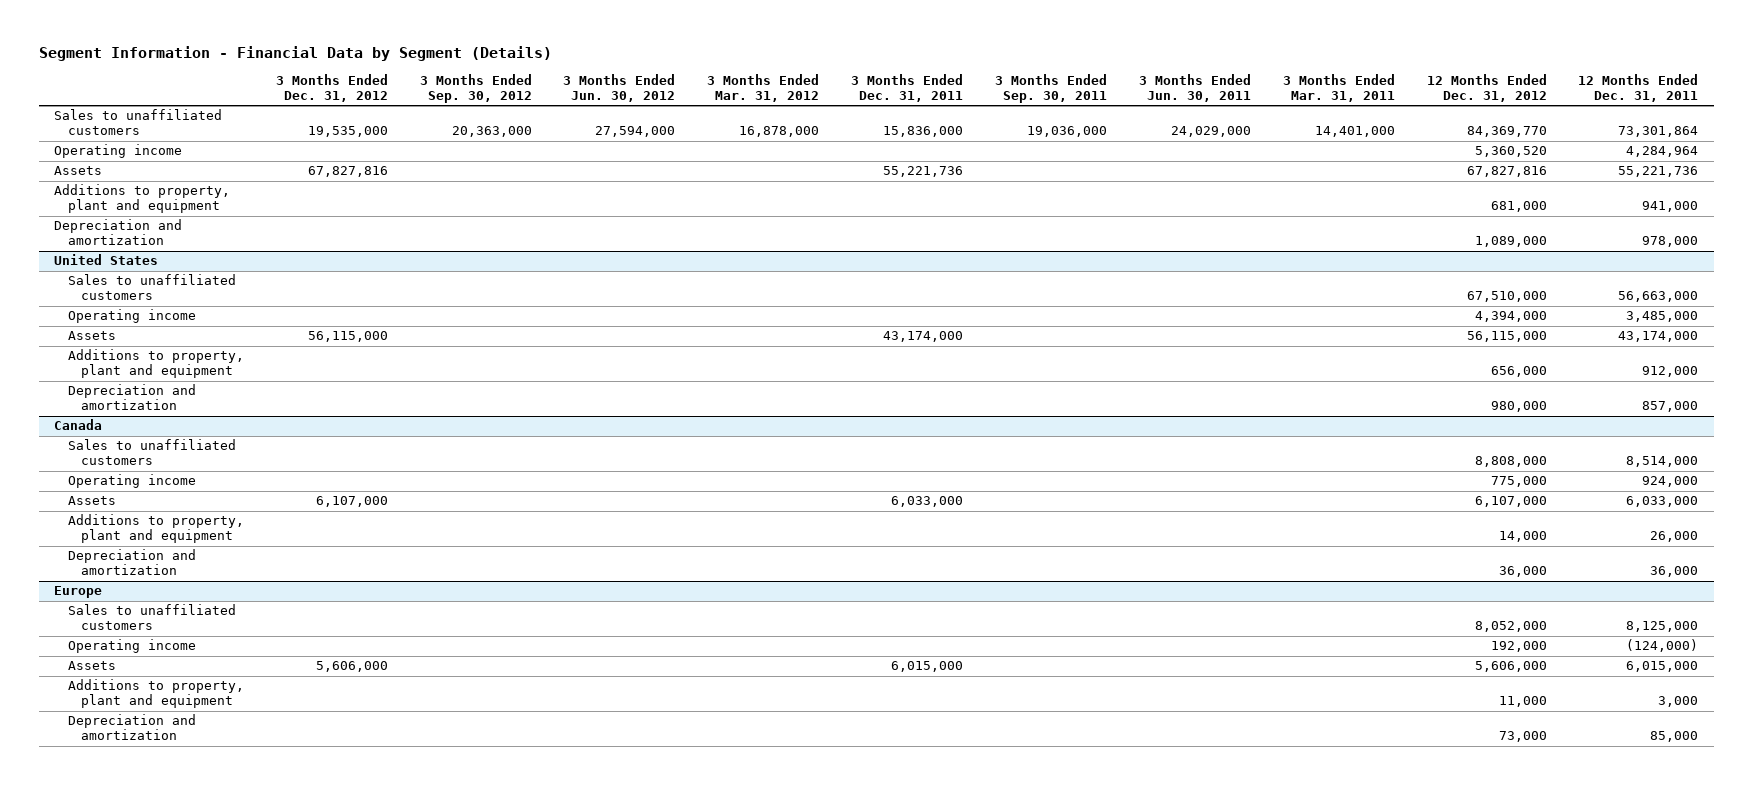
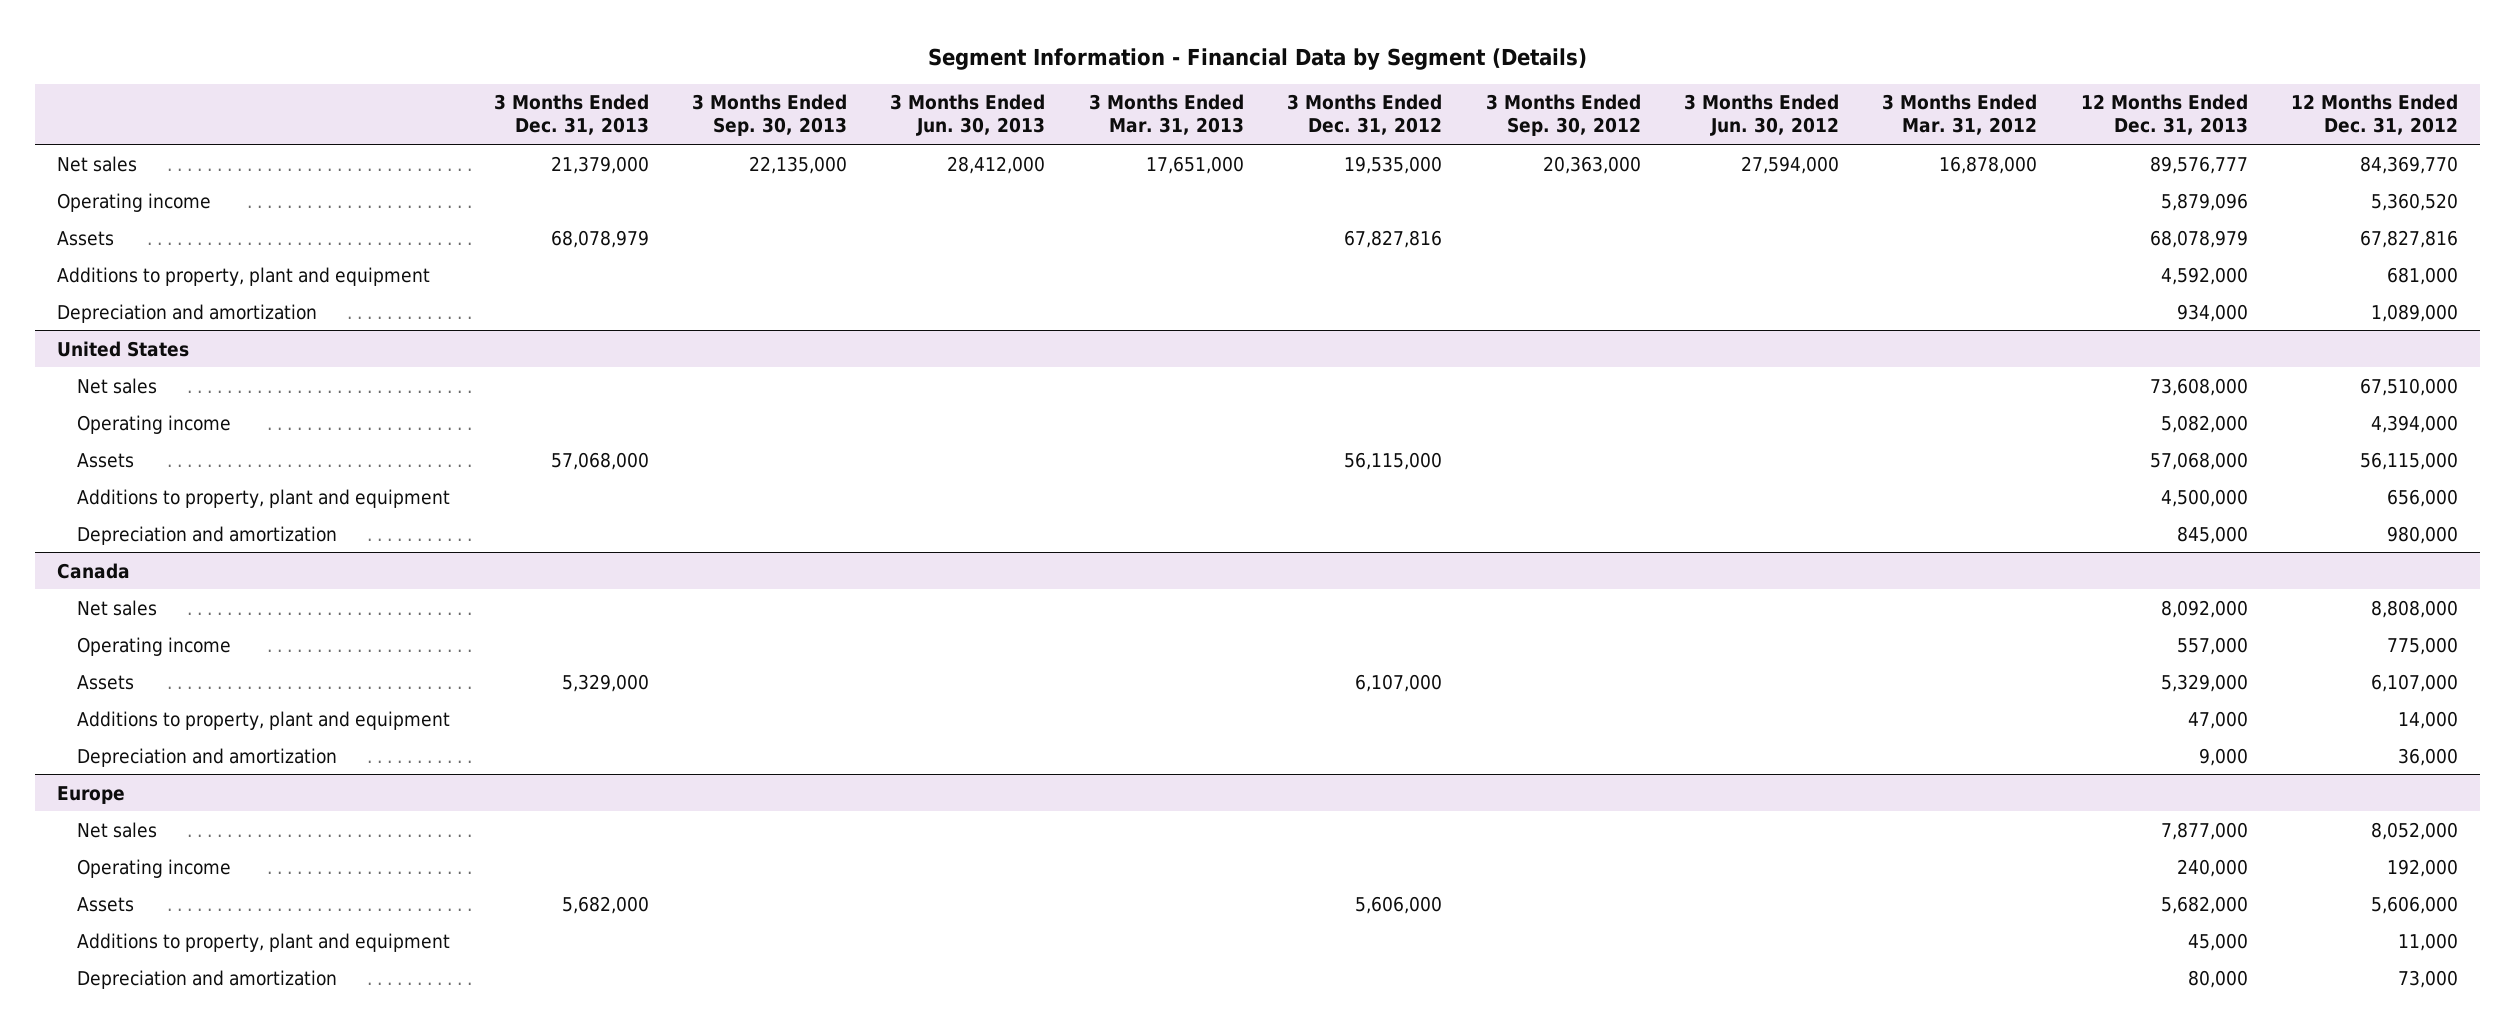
[851,74,964,103] 3 Months Ended Dec. 31, 2011 -> none
[994,74,1107,104] 3 Months Ended Sep. 30, 2011 -> none
[1138,74,1251,103] 3 Months Ended Jun. 30, 2011 -> none
[1282,74,1395,103] 3 Months Ended Mar. 31, 2011 -> none
[1578,74,1699,103] 12 Months Ended Dec. 31, 2011 -> none
none -> [493,94,649,136] 3 Months Ended Dec. 31, 2013
none -> [691,94,847,137] 3 Months Ended Sep. 30, 2013
none -> [890,94,1046,137] 3 Months Ended Jun. 30, 2013
none -> [1088,94,1244,136] 3 Months Ended Mar. 31, 2013
none -> [2080,94,2248,136] 12 Months Ended Dec. 31, 2013
[54,109,223,136] Sales to unaffiliated customers -> [57,155,138,172] Net sales
[67,274,236,301] Sales to unaffiliated customers -> [77,377,158,394] Net sales
[67,439,236,466] Sales to unaffiliated customers -> [77,599,158,616] Net sales
[67,604,236,631] Sales to unaffiliated customers -> [77,821,158,838] Net sales

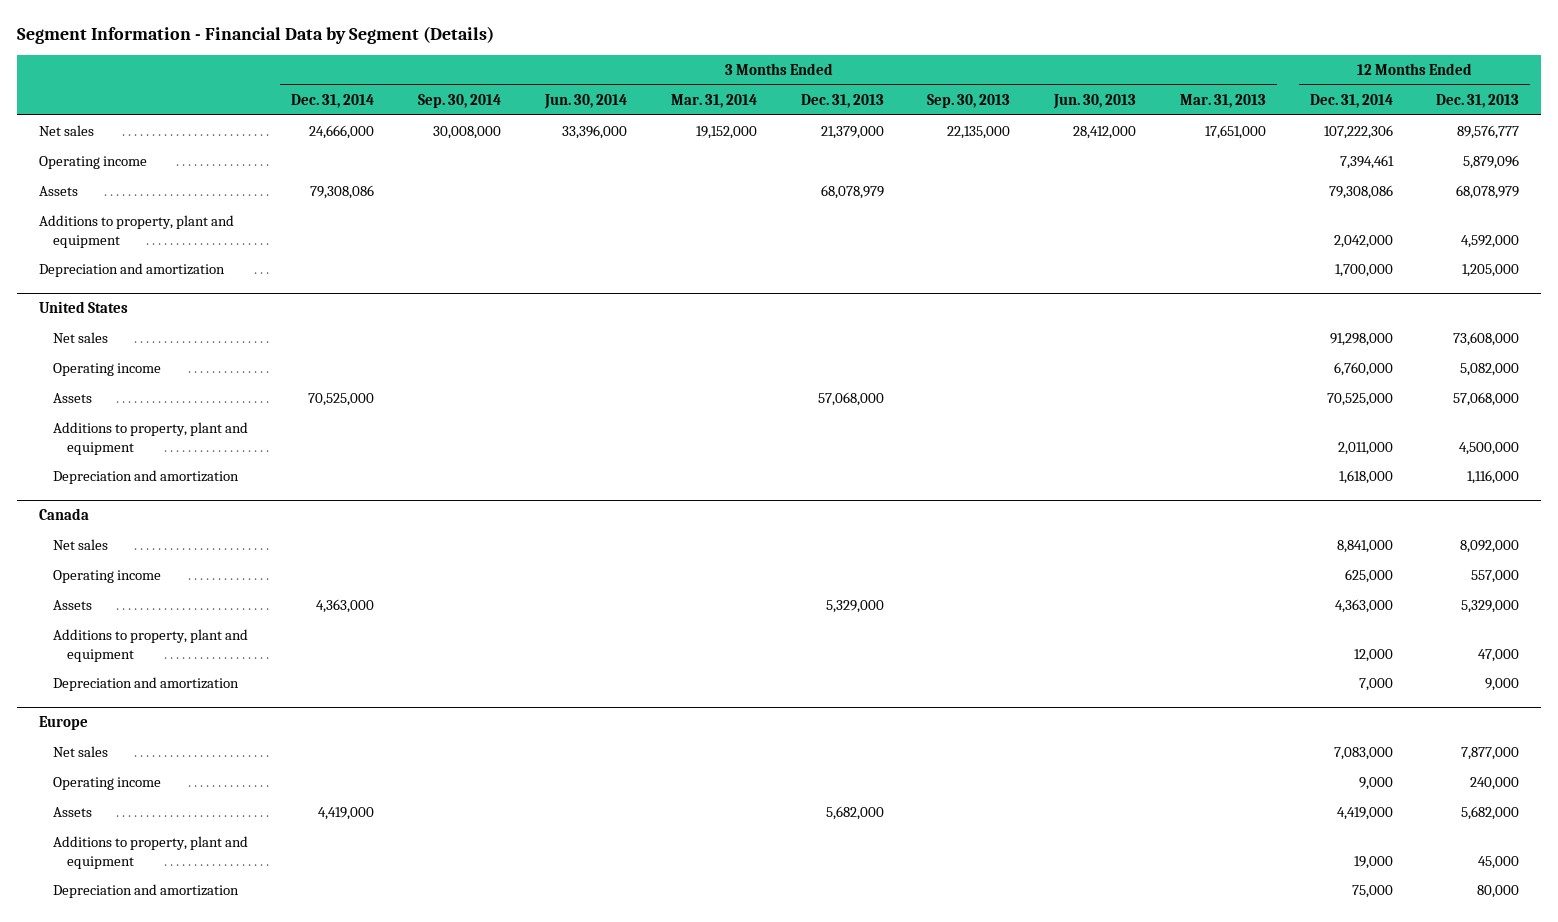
[1287,94,1443,136] 3 Months Ended Dec. 31, 2012 -> none
[1485,94,1641,137] 3 Months Ended Sep. 30, 2012 -> none
[1683,94,1839,137] 3 Months Ended Jun. 30, 2012 -> none
[1882,94,2038,136] 3 Months Ended Mar. 31, 2012 -> none
[2291,94,2459,136] 12 Months Ended Dec. 31, 2012 -> none
none -> [291,93,375,108] Dec. 31, 2014
none -> [418,93,502,108] Sep. 30, 2014
none -> [543,93,627,109] Jun. 30, 2014
none -> [670,93,757,108] Mar. 31, 2014
none -> [1309,93,1393,108] Dec. 31, 2014
[2176,303,2248,322] 934,000 -> [1462,263,1520,277] 1,205,000
[2176,525,2248,544] 845,000 -> [1467,469,1520,484] 1,116,000

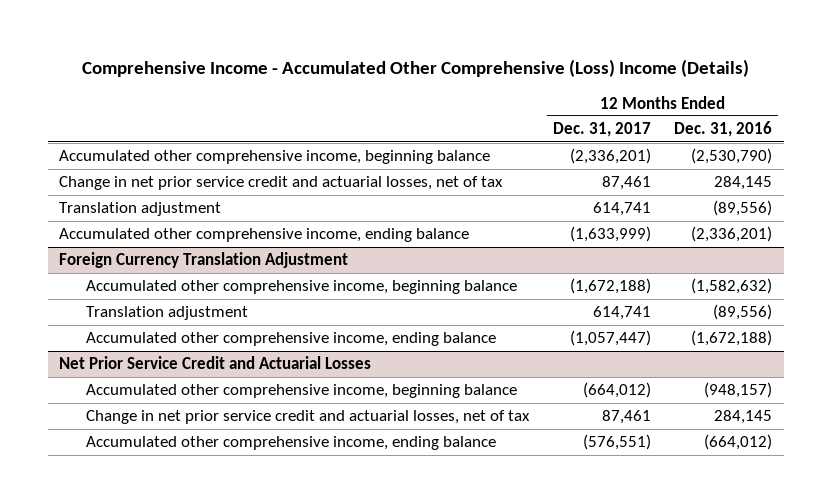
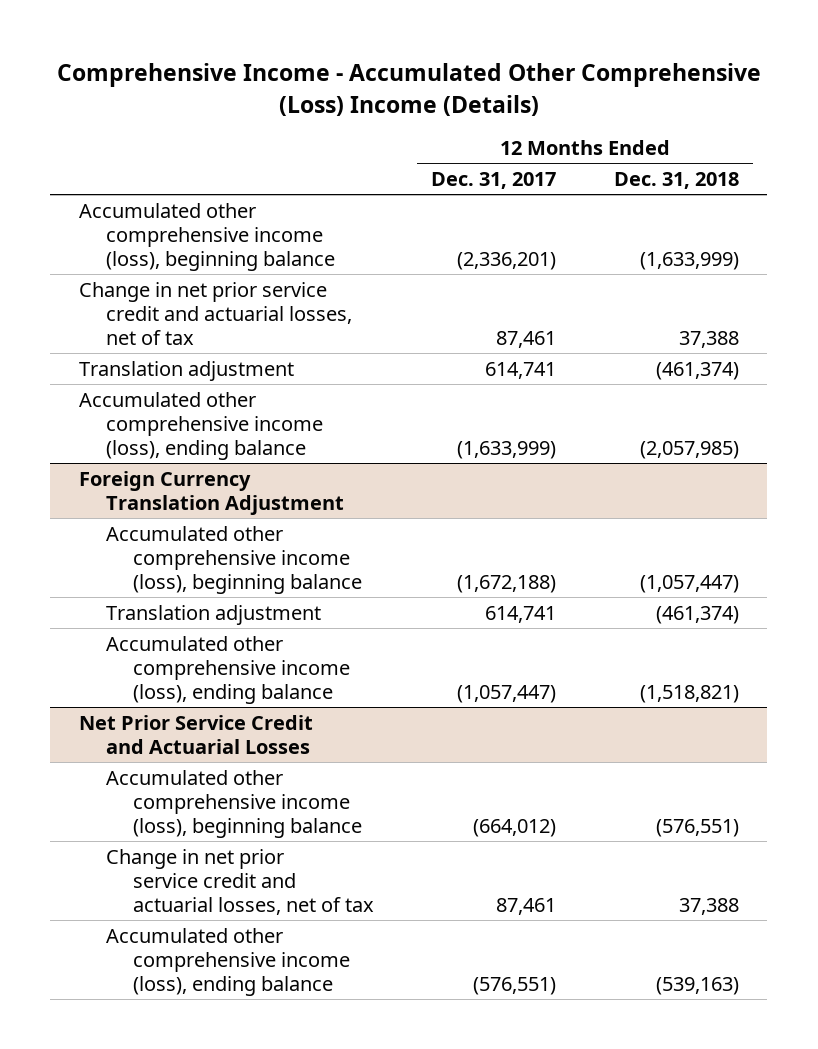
[674,121,773,138] Dec. 31, 2016 -> none
none -> [613,172,739,190] Dec. 31, 2018
[59,150,491,165] Accumulated other comprehensive income, beginning balance -> [78,202,335,271] Accumulated other comprehensive income (loss), beginning balance
[59,228,470,243] Accumulated other comprehensive income, ending balance -> [78,391,323,460] Accumulated other comprehensive income (loss), ending balance
[85,280,517,295] Accumulated other comprehensive income, beginning balance -> [105,525,362,594] Accumulated other comprehensive income (loss), beginning balance
[85,332,496,347] Accumulated other comprehensive income, ending balance -> [105,635,350,704] Accumulated other comprehensive income (loss), ending balance
[85,384,517,399] Accumulated other comprehensive income, beginning balance -> [105,769,362,838] Accumulated other comprehensive income (loss), beginning balance
[85,436,496,451] Accumulated other comprehensive income, ending balance -> [105,927,350,996] Accumulated other comprehensive income (loss), ending balance

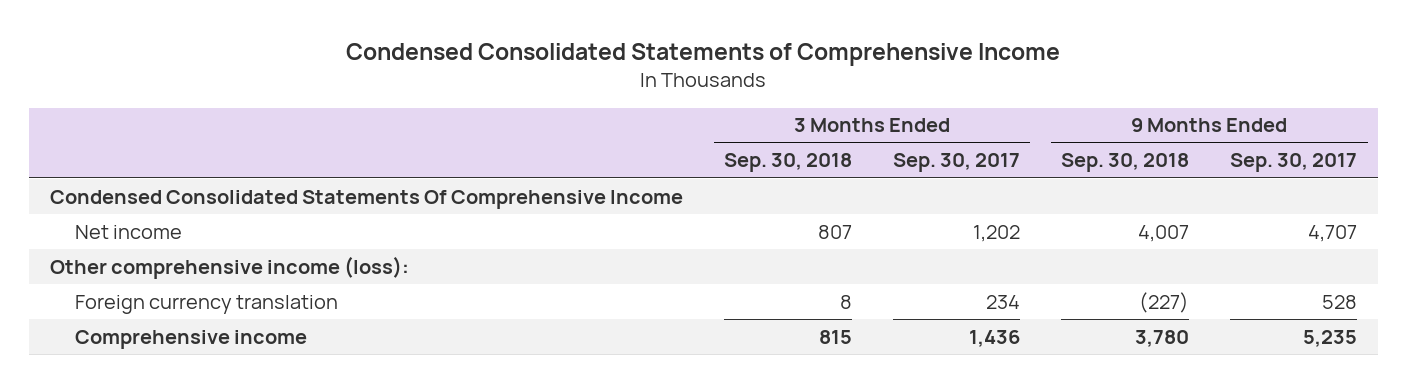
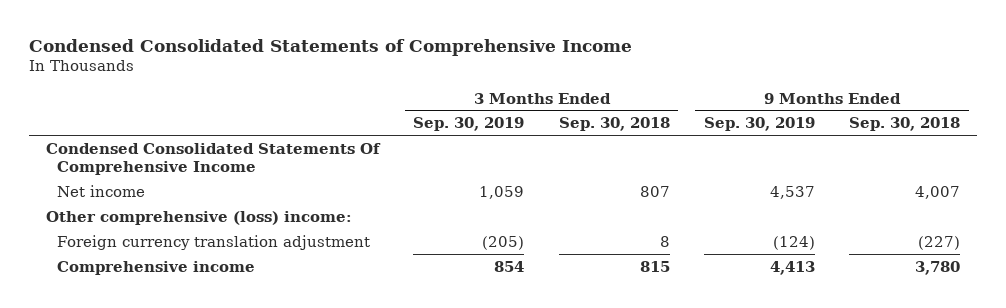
[892,153,1020,173] Sep. 30, 2017 -> none
[1230,153,1358,173] Sep. 30, 2017 -> none
none -> [413,117,525,132] Sep. 30, 2019
none -> [703,117,815,132] Sep. 30, 2019
[49,255,409,279] Other comprehensive income (loss): -> [46,210,353,225] Other comprehensive (loss) income:
[74,294,338,314] Foreign currency translation -> [57,234,371,250] Foreign currency translation adjustment

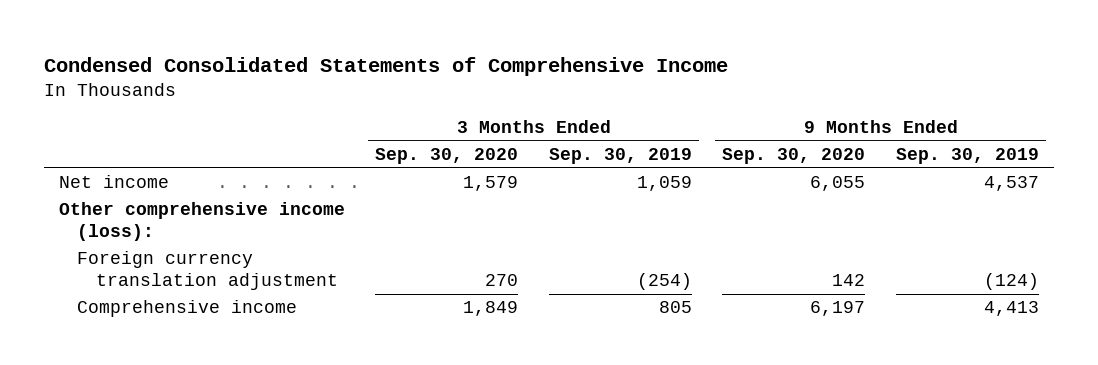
[558,117,670,132] Sep. 30, 2018 -> none
[849,117,961,132] Sep. 30, 2018 -> none
none -> [375,148,519,165] Sep. 30, 2020
none -> [722,148,866,165] Sep. 30, 2020
[46,142,382,176] Condensed Consolidated Statements Of Comprehensive Income -> none
[46,210,353,225] Other comprehensive (loss) income: -> [58,202,345,242] Other comprehensive income (loss):
[482,235,525,250] (205) -> [636,273,692,291] (254)
[494,260,525,272] 854 -> [658,301,692,314] 805

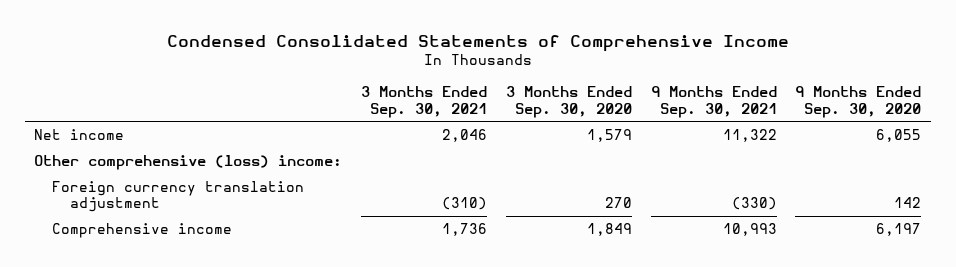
[548,148,692,165] Sep. 30, 2019 -> none
[895,148,1039,165] Sep. 30, 2019 -> none
none -> [361,86,488,118] 3 Months Ended Sep. 30, 2021
none -> [650,86,777,118] 9 Months Ended Sep. 30, 2021
[58,202,345,242] Other comprehensive income (loss): -> [34,155,343,171] Other comprehensive (loss) income:

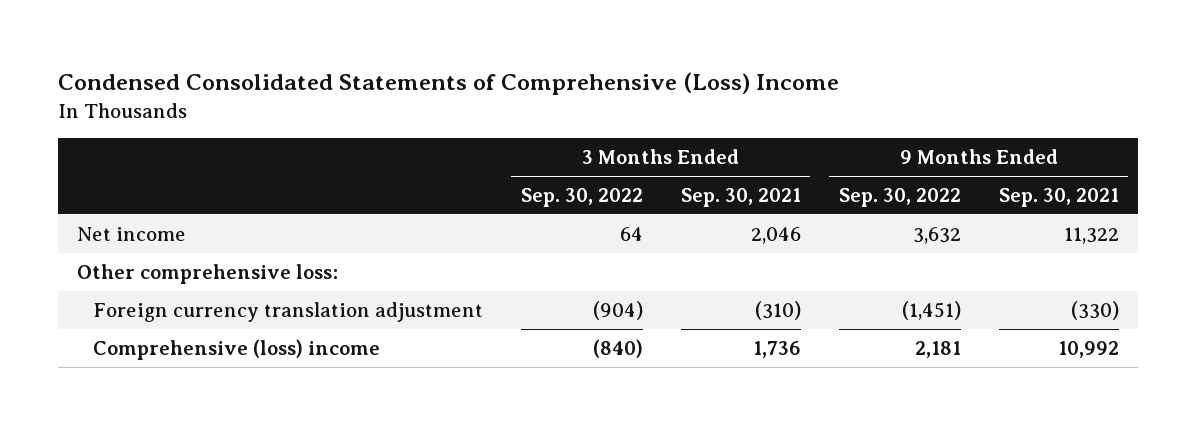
[166,34,789,52] Condensed Consolidated Statements of Comprehensive Income -> [57,71,839,95] Condensed Consolidated Statements of Comprehensive (Loss) Income
[505,86,632,118] 3 Months Ended Sep. 30, 2020 -> none
[795,86,922,118] 9 Months Ended Sep. 30, 2020 -> none
none -> [520,188,643,208] Sep. 30, 2022
none -> [838,188,961,208] Sep. 30, 2022
[34,155,343,171] Other comprehensive (loss) income: -> [76,264,338,285] Other comprehensive loss:
[52,223,233,239] Comprehensive income -> [92,339,380,361] Comprehensive (loss) income
[722,223,777,237] 10,993 -> [1057,341,1119,359] 10,992

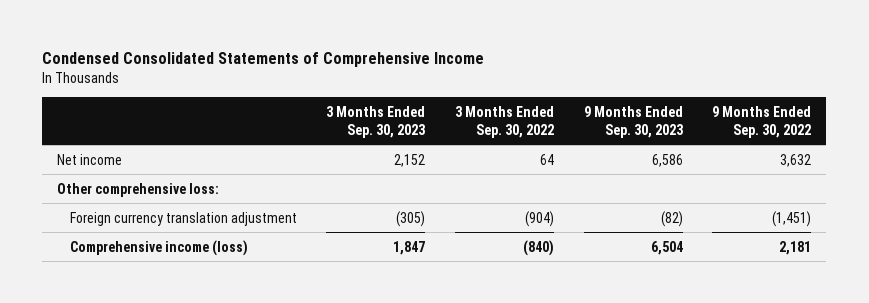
[57,71,839,95] Condensed Consolidated Statements of Comprehensive (Loss) Income -> [42,52,485,68] Condensed Consolidated Statements of Comprehensive Income
[680,188,801,208] Sep. 30, 2021 -> none
[998,188,1119,208] Sep. 30, 2021 -> none
none -> [326,105,426,138] 3 Months Ended Sep. 30, 2023
none -> [583,105,683,138] 9 Months Ended Sep. 30, 2023
[92,339,380,361] Comprehensive (loss) income -> [69,239,248,256] Comprehensive income (loss)

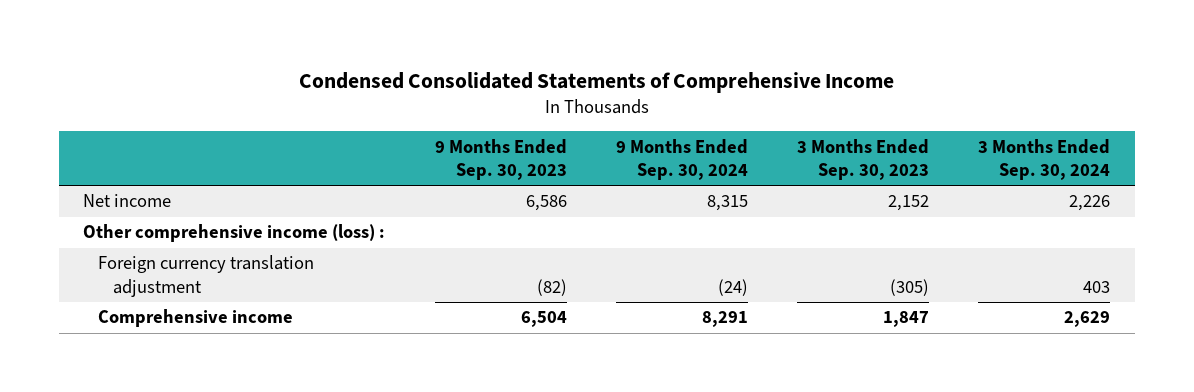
[455,105,555,138] 3 Months Ended Sep. 30, 2022 -> none
[712,105,812,138] 9 Months Ended Sep. 30, 2022 -> none
none -> [615,138,748,180] 9 Months Ended Sep. 30, 2024
none -> [978,138,1111,180] 3 Months Ended Sep. 30, 2024
[57,182,220,197] Other comprehensive loss: -> [83,224,386,243] Other comprehensive income (loss) :
[69,239,248,256] Comprehensive income (loss) -> [98,309,294,328] Comprehensive income

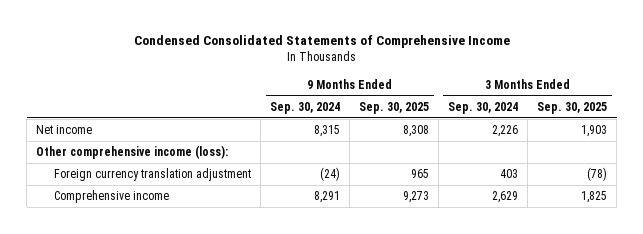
[434,138,567,180] 9 Months Ended Sep. 30, 2023 -> none
[797,138,930,180] 3 Months Ended Sep. 30, 2023 -> none
none -> [359,101,430,114] Sep. 30, 2025
none -> [537,101,608,114] Sep. 30, 2025
[83,224,386,243] Other comprehensive income (loss) : -> [36,145,229,160] Other comprehensive income (loss):

